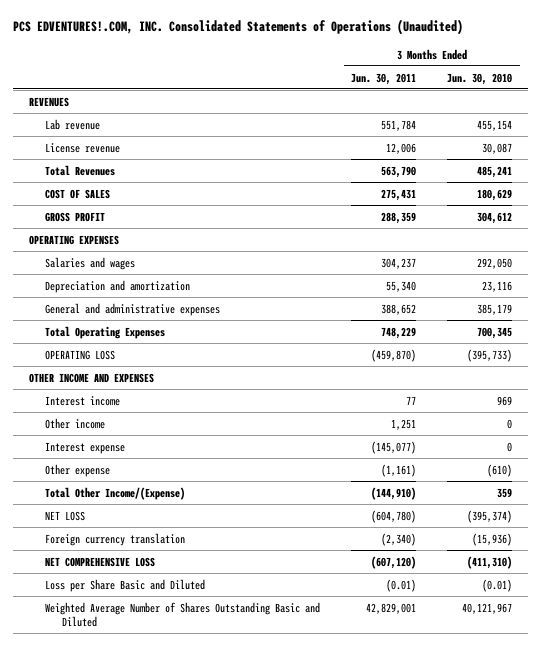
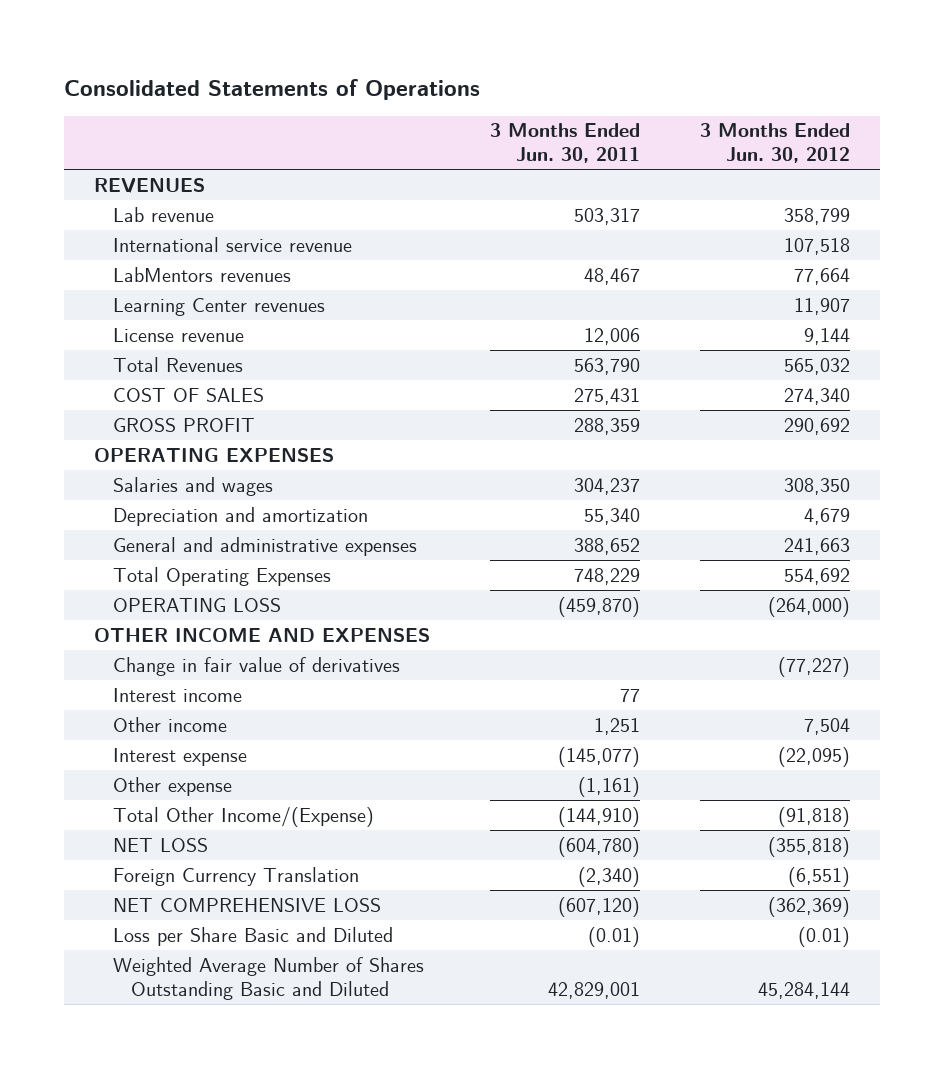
[13,19,464,36] PCS EDVENTURES!.COM, INC. Consolidated Statements of Operations (Unaudited) -> [64,78,481,100] Consolidated Statements of Operations
[447,72,513,85] Jun. 30, 2010 -> none
none -> [699,123,850,164] 3 Months Ended Jun. 30, 2012
[381,119,417,131] 551,784 -> [573,207,640,225] 503,317
none -> [112,236,352,252] International service revenue
none -> [112,266,291,282] LabMentors revenues
none -> [112,297,325,316] Learning Center revenues
none -> [112,656,400,676] Change in fair value of derivatives
[45,532,186,546] Foreign currency translation -> [112,866,359,886] Foreign Currency Translation

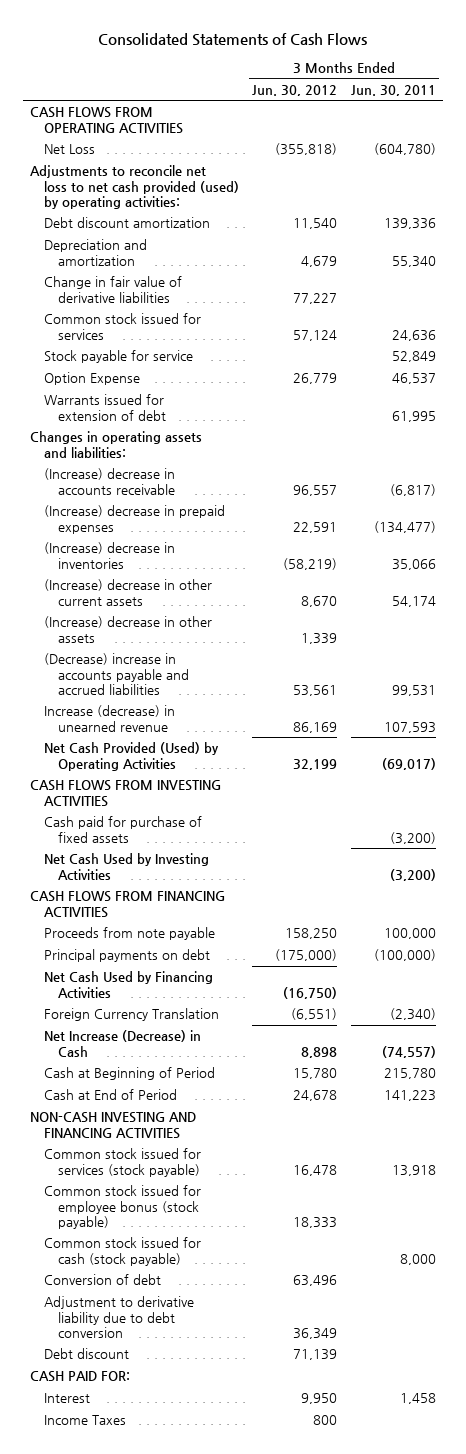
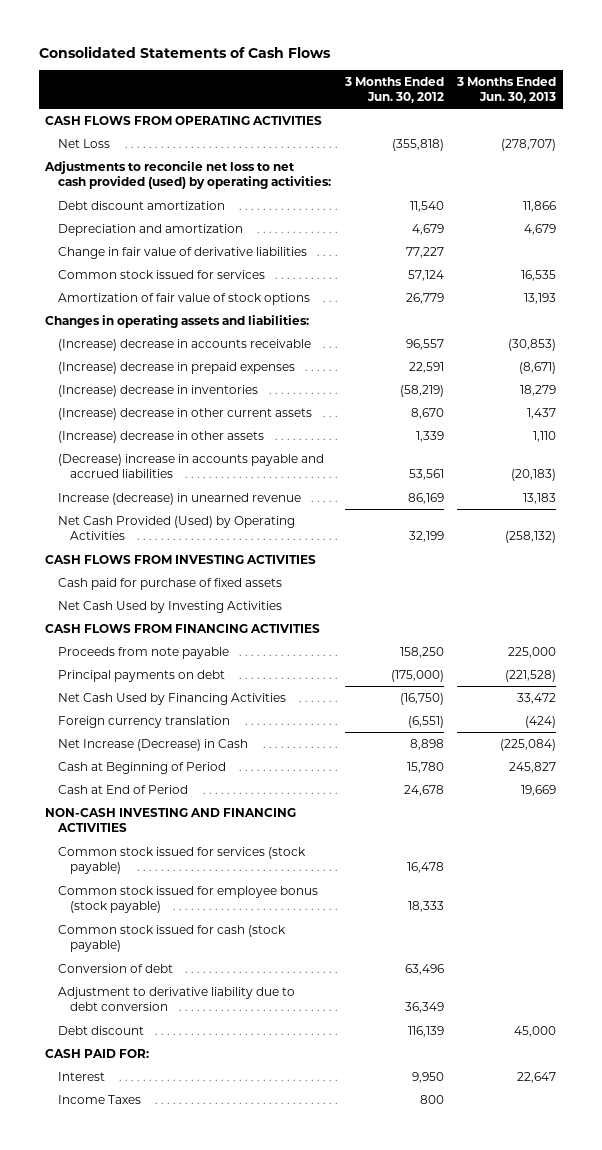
[350,84,436,96] Jun. 30, 2011 -> none
none -> [456,76,557,104] 3 Months Ended Jun. 30, 2013
[43,350,193,364] Stock payable for service -> none
[43,394,166,421] Warrants issued for extension of debt -> none
[43,372,140,386] Option Expense -> [57,292,310,305] Amortization of fair value of stock options
[43,1008,219,1022] Foreign Currency Translation -> [57,715,230,728] Foreign currency translation
[293,1349,338,1361] 71,139 -> [407,1025,444,1037] 116,139

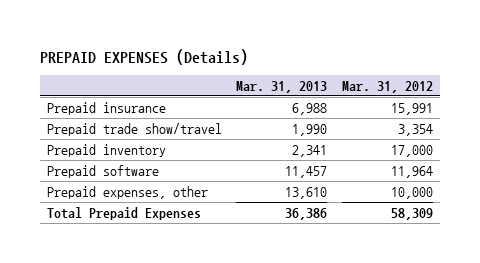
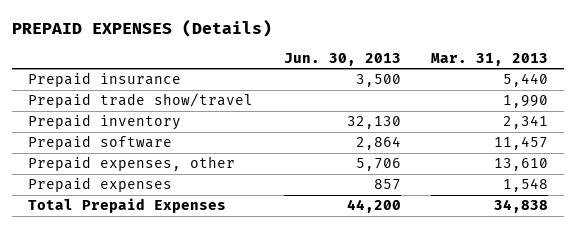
[341,81,433,94] Mar. 31, 2012 -> none
none -> [283,52,401,66] Jun. 30, 2013
[292,102,328,115] 6,988 -> [503,73,549,88] 5,440
none -> [27,177,172,193] Prepaid expenses
[285,207,328,220] 36,386 -> [494,199,549,214] 34,838

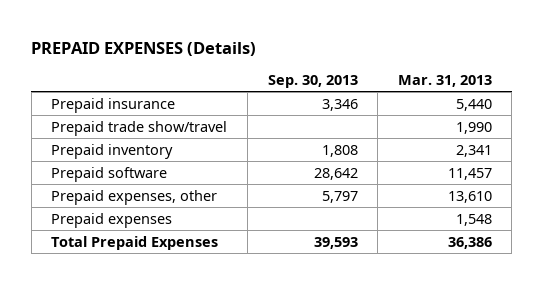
[283,52,401,66] Jun. 30, 2013 -> none
none -> [267,75,358,89] Sep. 30, 2013
[494,199,549,214] 34,838 -> [447,236,492,249] 36,386

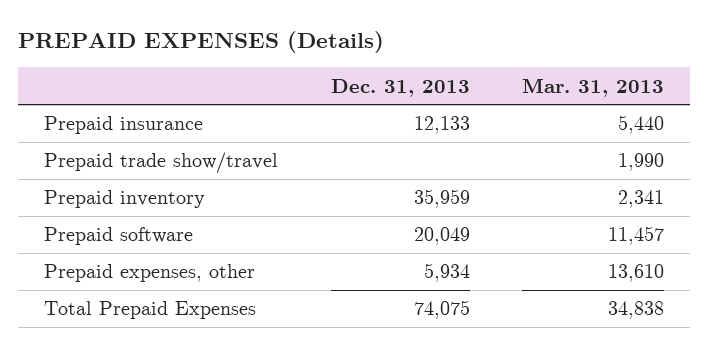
[267,75,358,89] Sep. 30, 2013 -> none
none -> [330,78,470,97] Dec. 31, 2013
[51,212,173,228] Prepaid expenses -> none
[447,236,492,249] 36,386 -> [607,301,664,320] 34,838

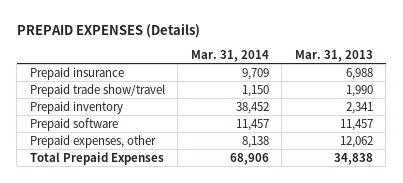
[330,78,470,97] Dec. 31, 2013 -> none
none -> [190,49,269,62] Mar. 31, 2014
[617,115,664,135] 5,440 -> [345,67,373,80] 6,988
[607,264,664,283] 13,610 -> [339,135,373,148] 12,062

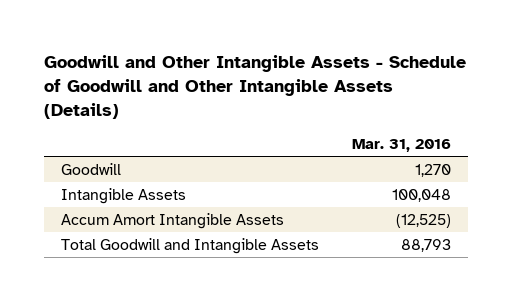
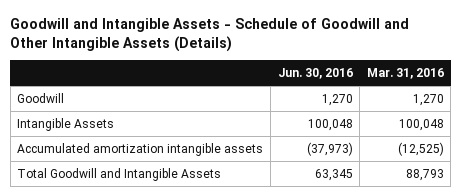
[44,54,467,119] Goodwill and Other Intangible Assets - Schedule of Goodwill and Other Intangible Assets (Details) -> [10,18,410,52] Goodwill and Intangible Assets - Schedule of Goodwill and Other Intangible Assets (Details)
none -> [277,67,353,79] Jun. 30, 2016
[60,212,284,229] Accum Amort Intangible Assets -> [17,142,264,156] Accumulated amortization intangible assets

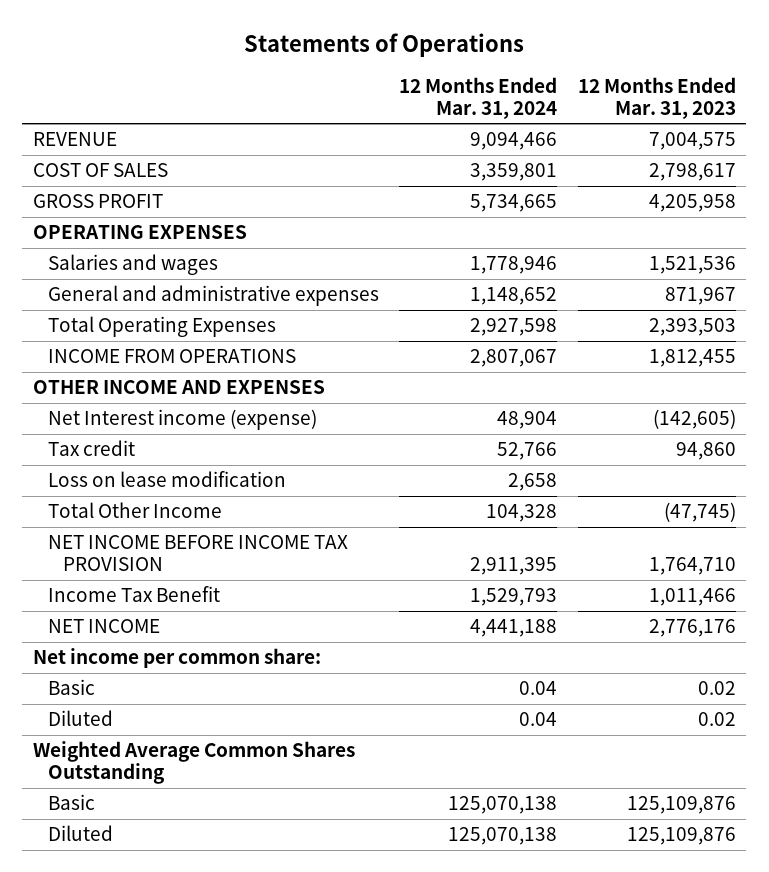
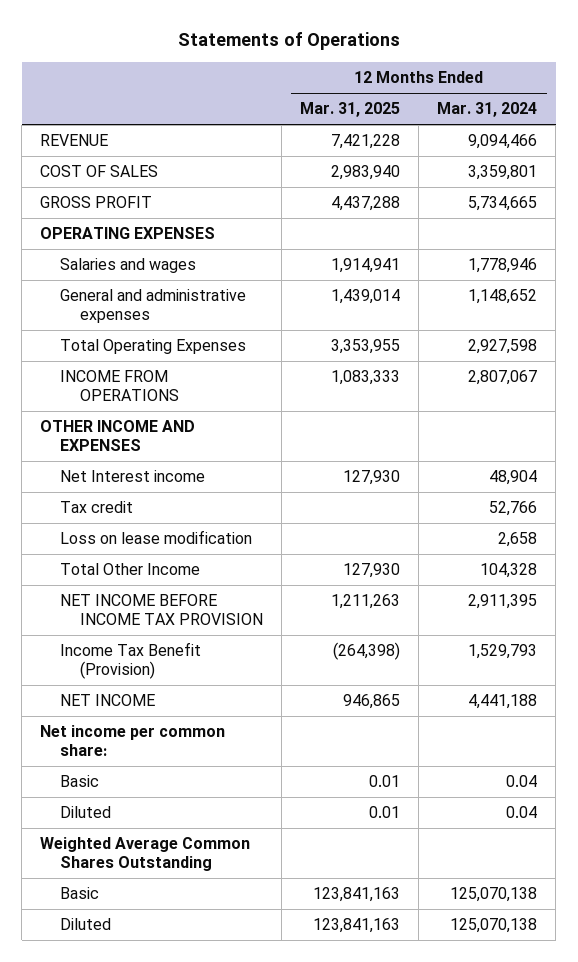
[578,76,737,119] 12 Months Ended Mar. 31, 2023 -> none
none -> [300,102,401,118] Mar. 31, 2025
[47,409,317,431] Net Interest income (expense) -> [60,470,206,483] Net Interest income
[47,586,220,603] Income Tax Benefit -> [60,642,202,679] Income Tax Benefit (Provision)

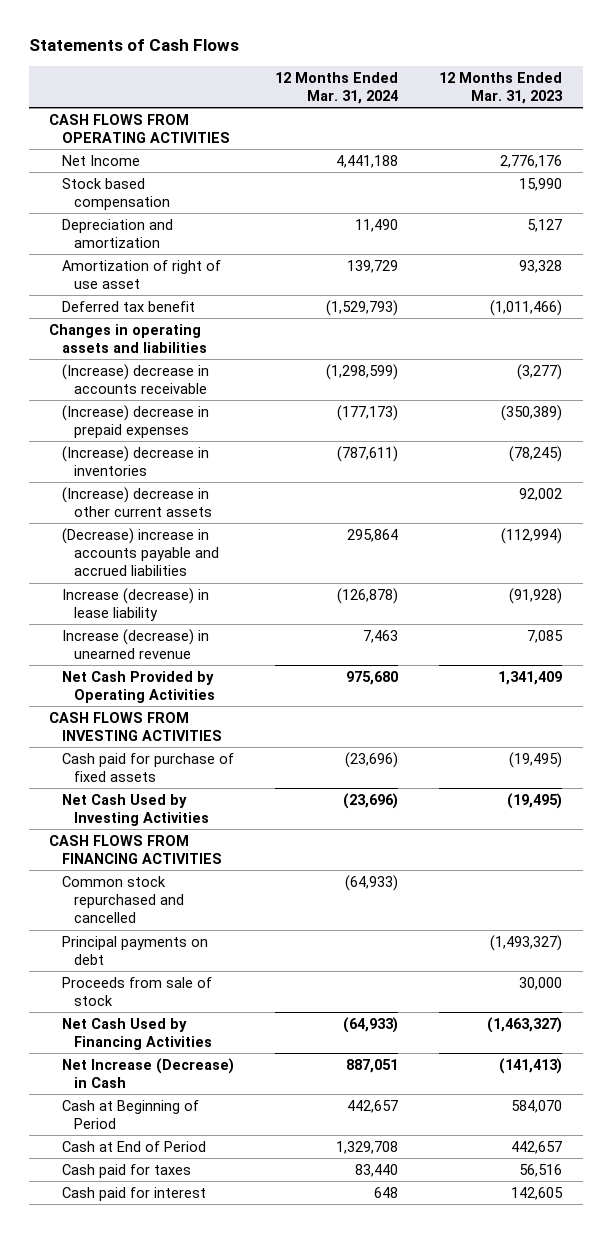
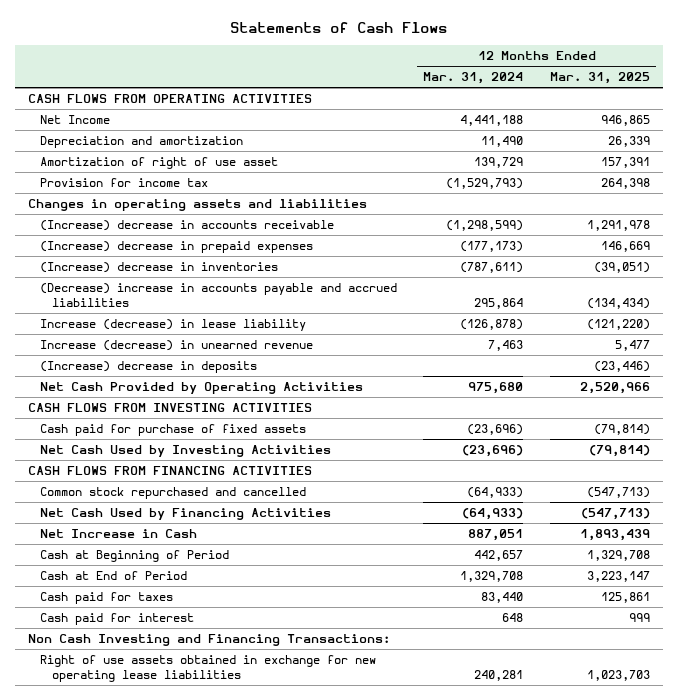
[439,71,564,104] 12 Months Ended Mar. 31, 2023 -> none
none -> [549,72,650,85] Mar. 31, 2025
[61,177,170,210] Stock based compensation -> none
[61,300,195,312] Deferred tax benefit -> [39,178,208,188] Provision for income tax
[61,486,212,517] (Increase) decrease in other current assets -> none
none -> [39,361,257,374] (Increase) decrease in deposits
[61,935,208,965] Principal payments on debt -> none
[61,976,212,1006] Proceeds from sale of stock -> none
[61,1057,234,1088] Net Increase (Decrease) in Cash -> [39,529,197,539] Net Increase in Cash
none -> [27,634,390,647] Non Cash Investing and Financing Transactions:
none -> [39,655,376,682] Right of use assets obtained in exchange for new operating lease liabilities

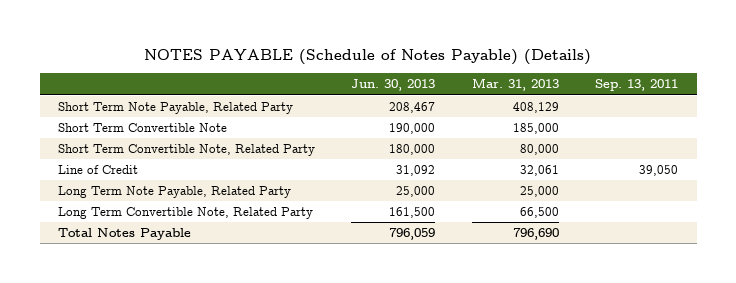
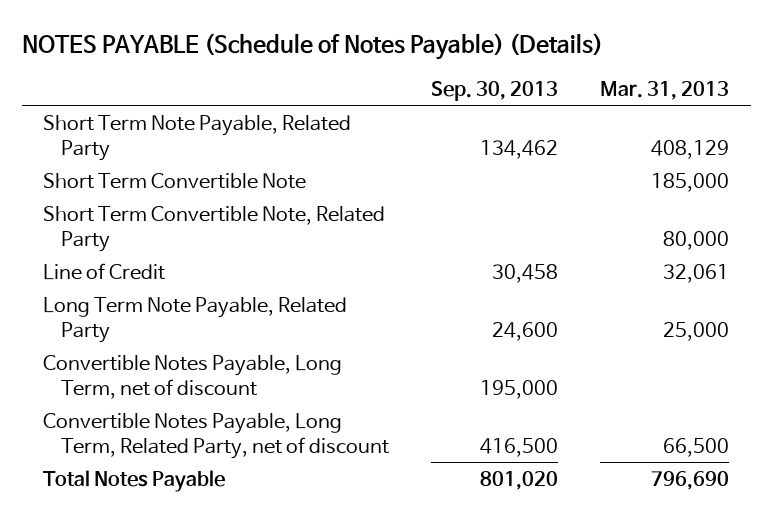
[351,79,436,92] Jun. 30, 2013 -> none
[595,79,679,92] Sep. 13, 2011 -> none
none -> [430,80,558,101] Sep. 30, 2013
none -> [42,354,342,399] Convertible Notes Payable, Long Term, net of discount
[57,207,313,220] Long Term Convertible Note, Related Party -> [42,412,389,459] Convertible Notes Payable, Long Term, Related Party, net of discount

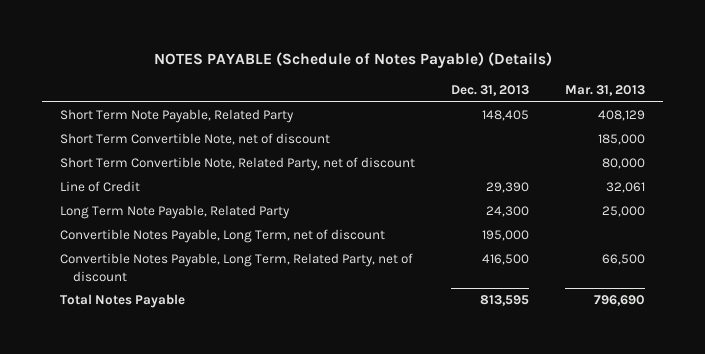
[430,80,558,101] Sep. 30, 2013 -> none
none -> [451,84,530,96] Dec. 31, 2013
[42,172,306,189] Short Term Convertible Note -> [60,133,331,146] Short Term Convertible Note, net of discount
[42,205,385,252] Short Term Convertible Note, Related Party -> [60,157,416,172] Short Term Convertible Note, Related Party, net of discount

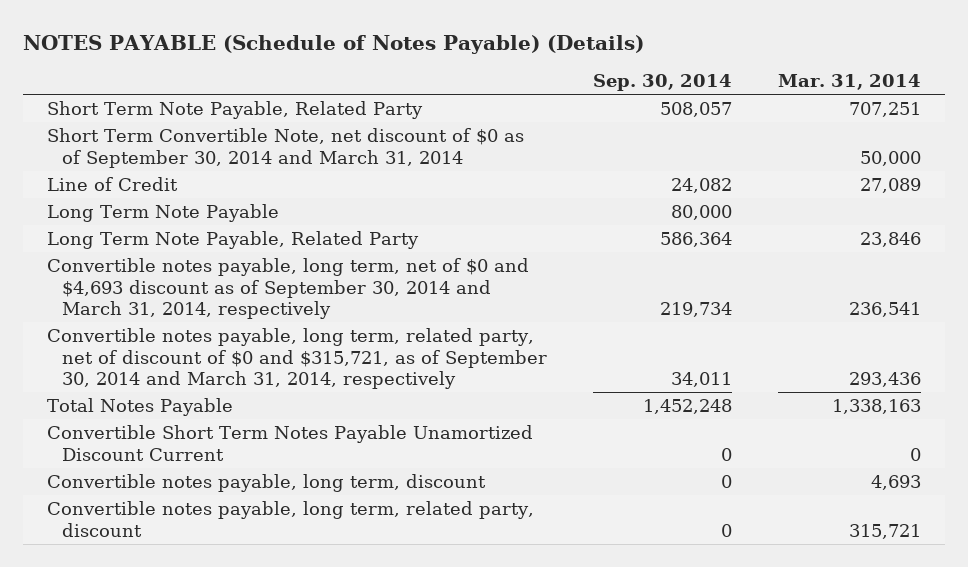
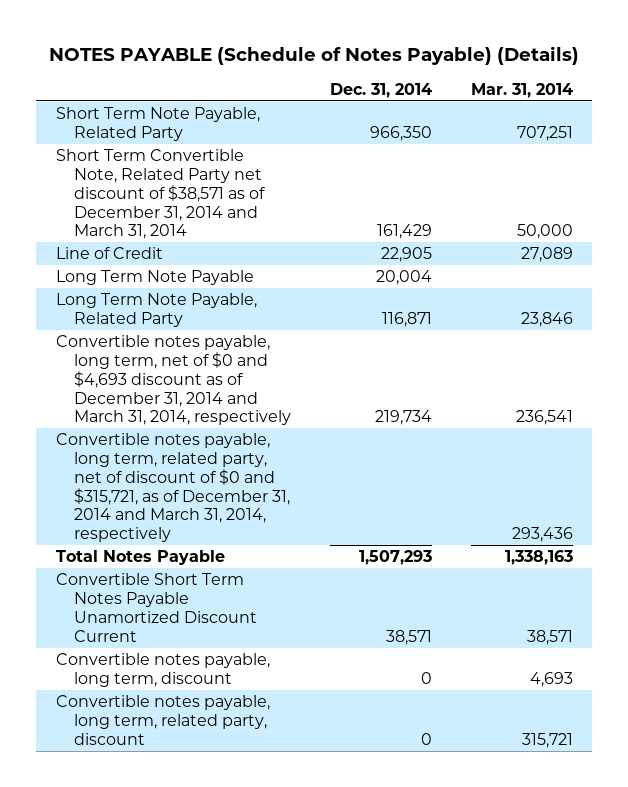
[593,74,733,92] Sep. 30, 2014 -> none
none -> [329,82,432,98] Dec. 31, 2014
[46,127,524,168] Short Term Convertible Note, net discount of $0 as of September 30, 2014 and March 31, 2014 -> [55,149,266,240] Short Term Convertible Note, Related Party net discount of $38,571 as of December 31, 2014 and March 31, 2014
[46,257,529,320] Convertible notes payable, long term, net of $0 and $4,693 discount as of September 30, 2014 and March 31, 2014, respectively -> [55,335,292,426] Convertible notes payable, long term, net of $0 and $4,693 discount as of December 31, 2014 and March 31, 2014, respectively
[46,327,547,390] Convertible notes payable, long term, related party, net of discount of $0 and $315,721, as of September 30, 2014 and March 31, 2014, respectively -> [55,433,291,543] Convertible notes payable, long term, related party, net of discount of $0 and $315,721, as of December 31, 2014 and March 31, 2014, respectively
[910,447,922,461] 0 -> [526,629,573,645] 38,571

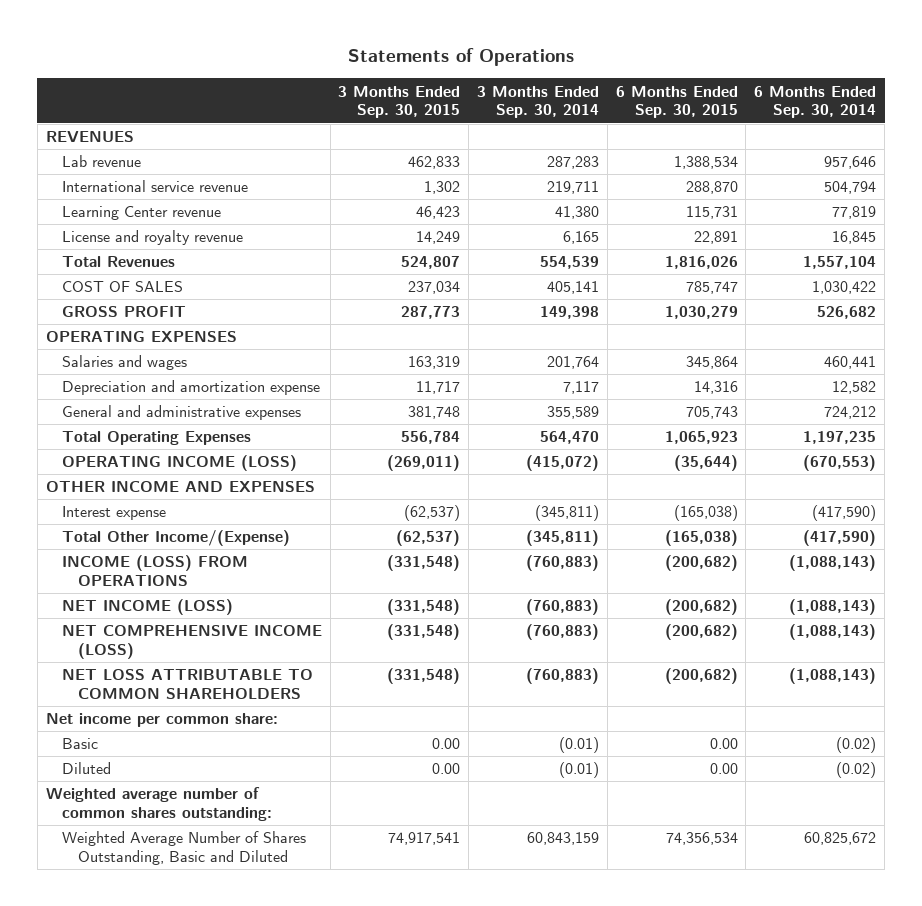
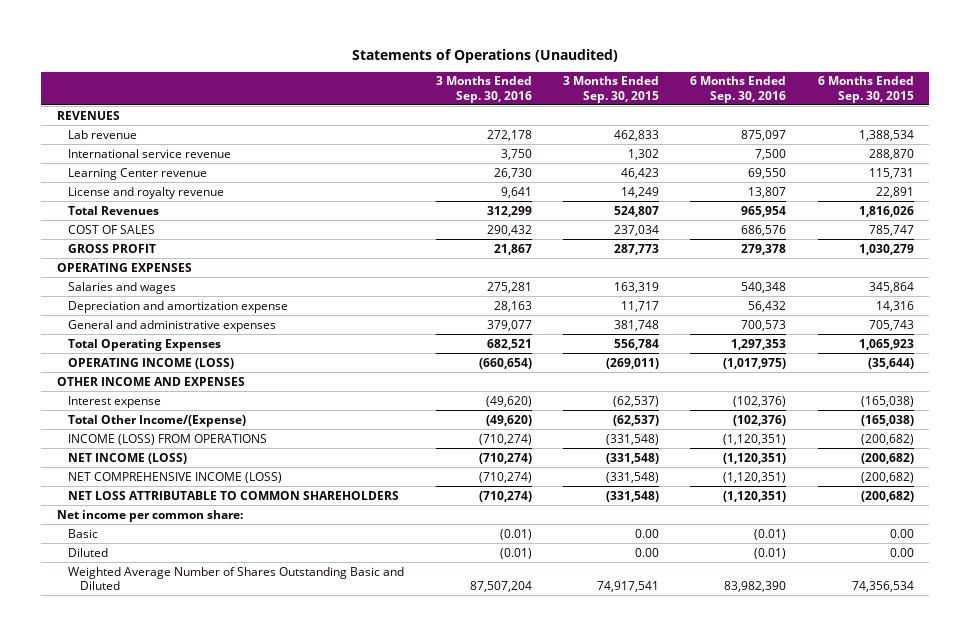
[348,48,575,67] Statements of Operations -> [352,48,619,63] Statements of Operations (Unaudited)
[477,85,600,119] 3 Months Ended Sep. 30, 2014 -> none
[754,85,877,119] 6 Months Ended Sep. 30, 2014 -> none
none -> [435,76,532,103] 3 Months Ended Sep. 30, 2016
none -> [690,76,787,103] 6 Months Ended Sep. 30, 2016
[45,787,272,822] Weighted average number of common shares outstanding: -> none
[61,831,306,866] Weighted Average Number of Shares Outstanding, Basic and Diluted -> [68,566,405,591] Weighted Average Number of Shares Outstanding Basic and Diluted

